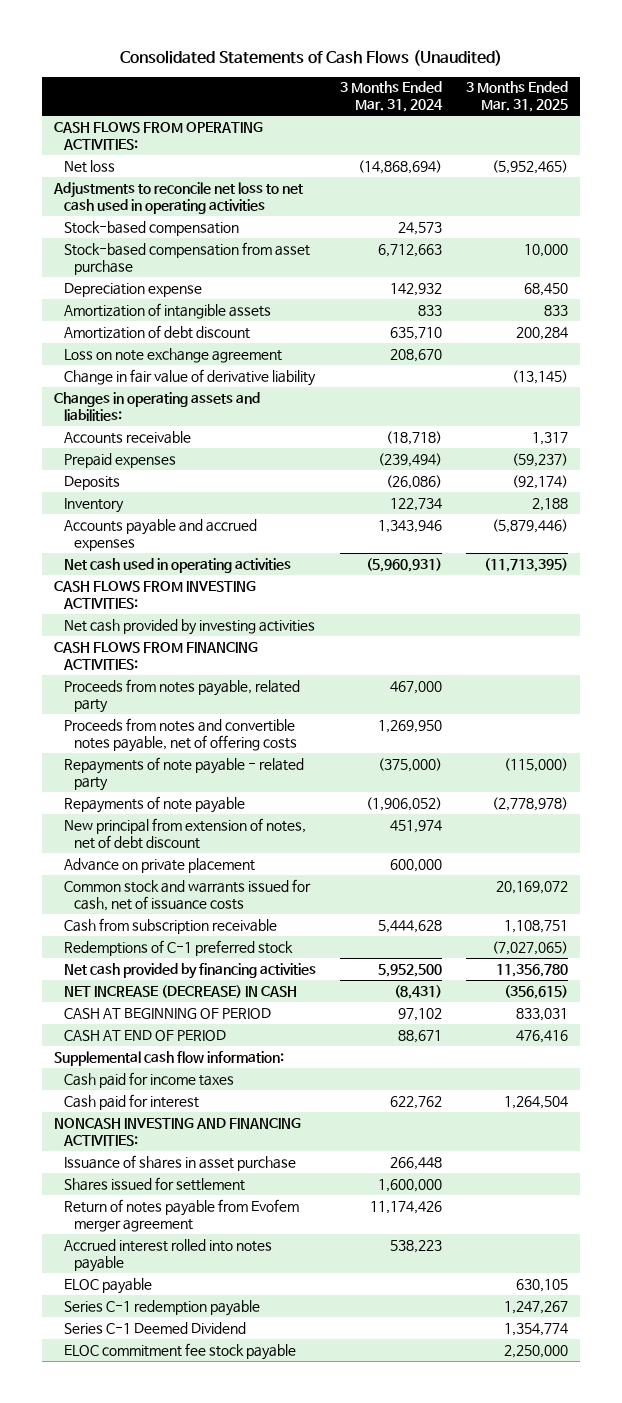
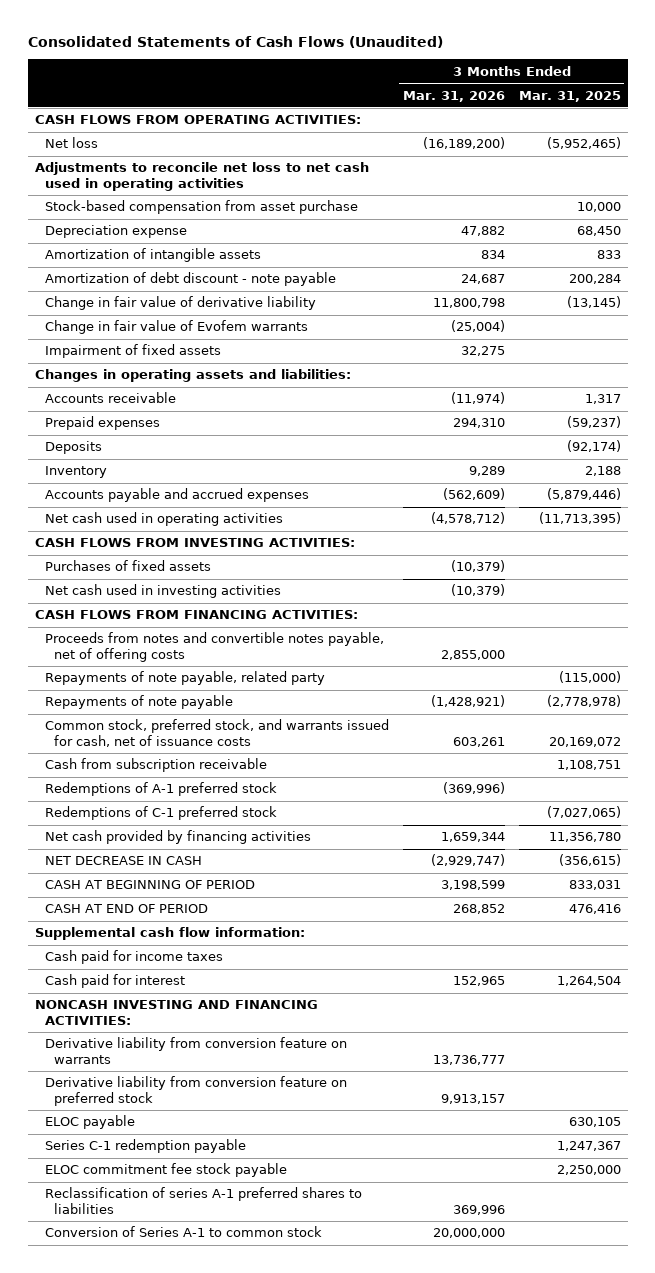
[339,81,443,113] 3 Months Ended Mar. 31, 2024 -> none
none -> [402,90,505,102] Mar. 31, 2026
[63,220,239,236] Stock-based compensation -> none
[63,347,282,363] Loss on note exchange agreement -> none
[63,324,250,339] Amortization of debt discount -> [44,272,336,287] Amortization of debt discount - note payable
none -> [44,320,308,335] Change in fair value of Evofem warrants
none -> [44,344,221,359] Impairment of fixed assets
none -> [44,560,211,572] Purchases of fixed assets
[63,618,315,635] Net cash provided by investing activities -> [44,584,281,599] Net cash used in investing activities
[63,678,300,713] Proceeds from notes payable, related party -> none
[63,756,304,791] Repayments of note payable - related party -> [44,671,325,686] Repayments of note payable, related party
[63,817,306,849] New principal from extension of notes, net of debt discount -> none
[63,857,255,873] Advance on private placement -> none
[63,878,311,911] Common stock and warrants issued for cash, net of issuance costs -> [44,719,389,747] Common stock, preferred stock, and warrants issued for cash, net of issuance costs
none -> [44,782,277,797] Redemptions of A-1 preferred stock
[63,984,297,998] NET INCREASE (DECREASE) IN CASH -> [44,856,202,866] NET DECREASE IN CASH
[63,1154,296,1171] Issuance of shares in asset purchase -> none
[63,1176,245,1191] Shares issued for settlement -> none
[63,1238,272,1272] Accrued interest rolled into notes payable -> none
none -> [44,1037,347,1064] Derivative liability from conversion feature on warrants
[63,1198,299,1232] Return of notes payable from Evofem merger agreement -> [44,1076,347,1106] Derivative liability from conversion feature on preferred stock
[63,1321,246,1334] Series C-1 Deemed Dividend -> none
[503,1300,568,1314] 1,247,267 -> [556,1141,621,1152] 1,247,367
none -> [44,1187,362,1214] Reclassification of series A-1 preferred shares to liabilities
none -> [44,1226,322,1238] Conversion of Series A-1 to common stock

